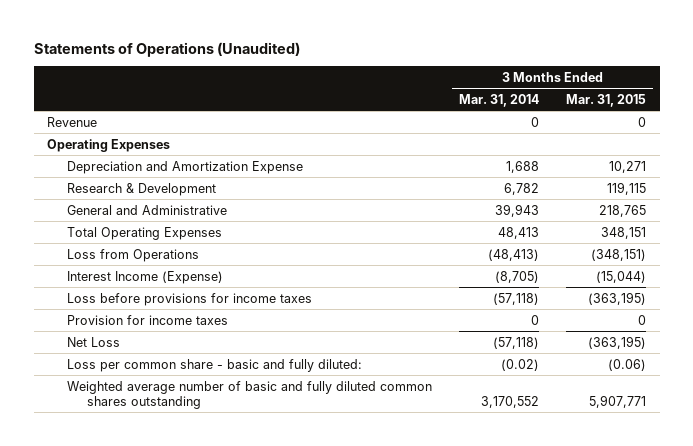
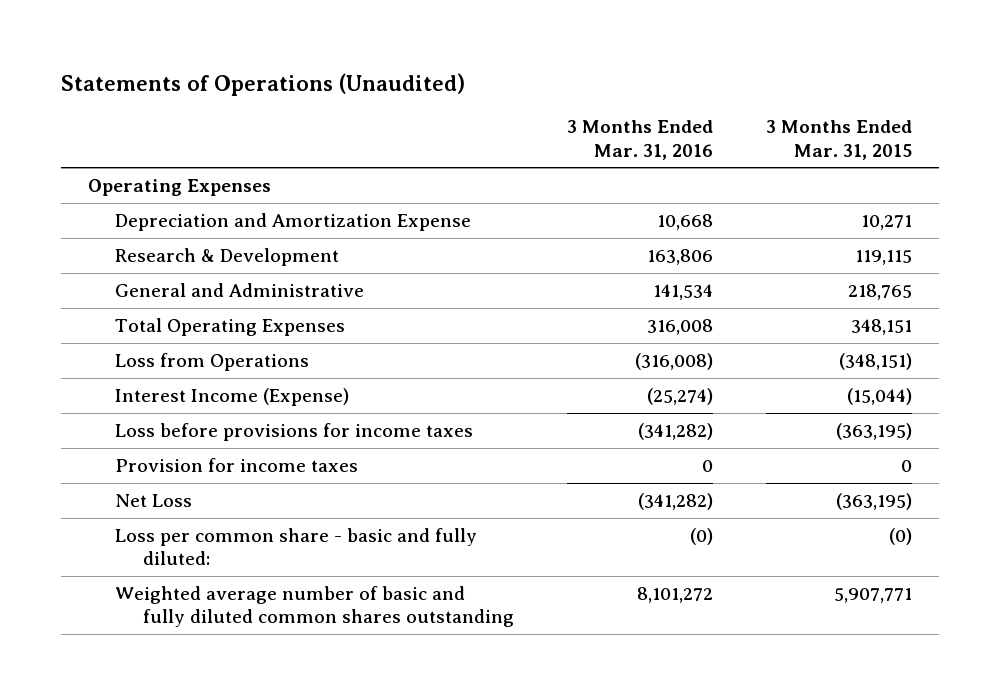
[459,94,540,108] Mar. 31, 2014 -> none
none -> [567,120,714,160] 3 Months Ended Mar. 31, 2016
[47,116,98,127] Revenue -> none
[608,358,647,371] (0.06) -> [889,527,913,545] (0)

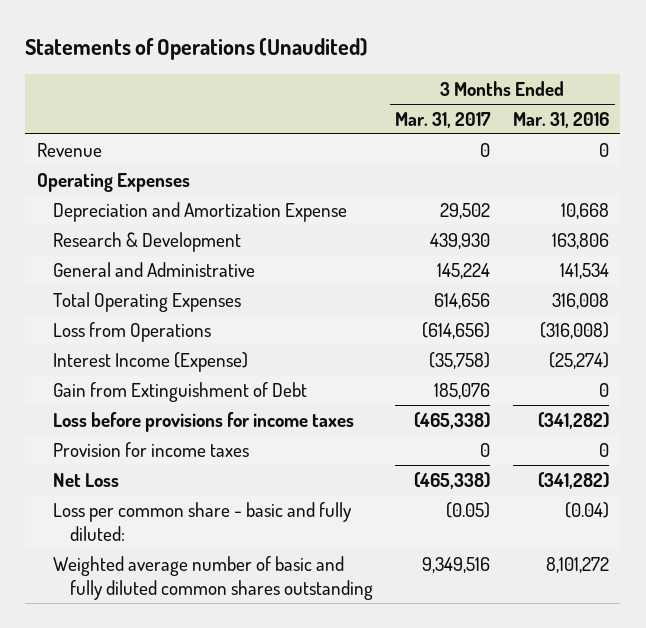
[766,120,913,160] 3 Months Ended Mar. 31, 2015 -> none
none -> [395,111,492,128] Mar. 31, 2017
none -> [36,142,102,157] Revenue
none -> [53,381,308,402] Gain from Extinguishment of Debt
[690,527,714,545] (0) -> [565,501,610,518] (0.04)

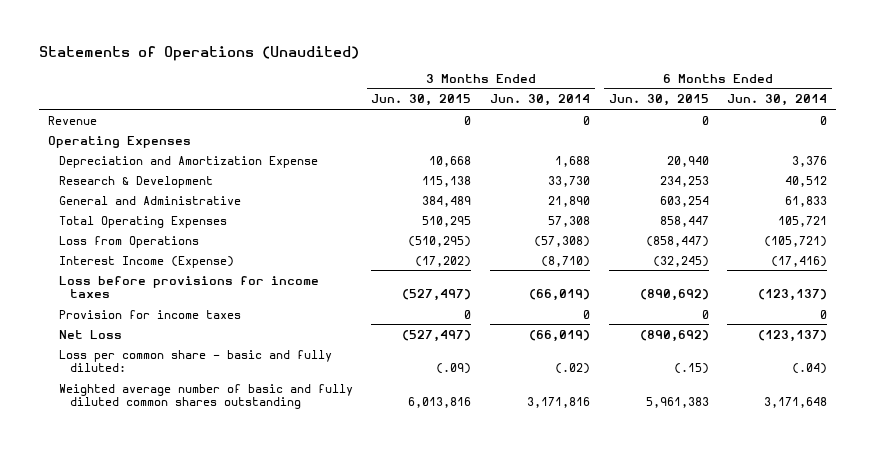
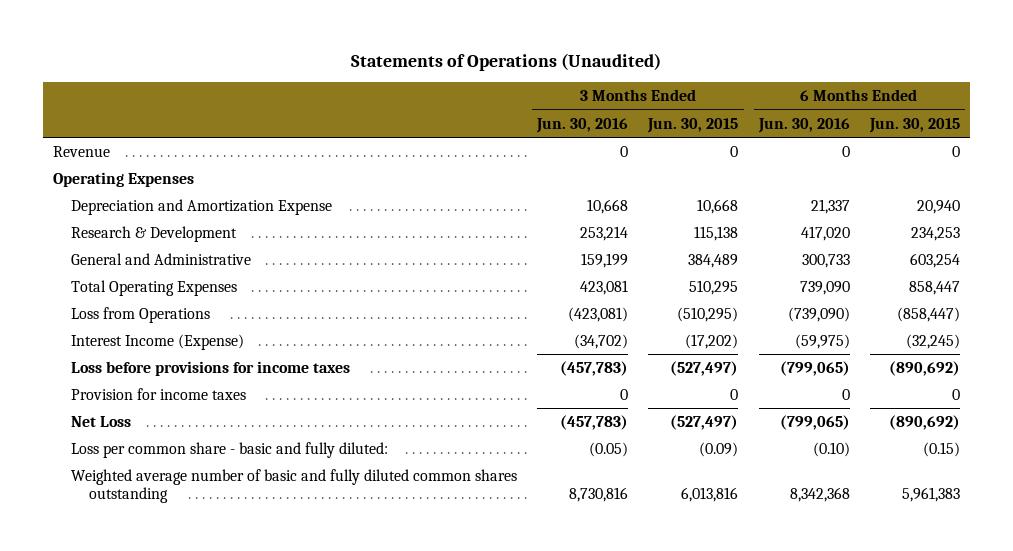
[490,94,591,107] Jun. 30, 2014 -> none
[727,94,828,107] Jun. 30, 2014 -> none
none -> [536,117,629,133] Jun. 30, 2016
none -> [757,117,850,133] Jun. 30, 2016
[436,363,472,375] (.09) -> [699,441,739,457] (0.09)
[673,363,709,375] (.15) -> [922,441,960,457] (0.15)

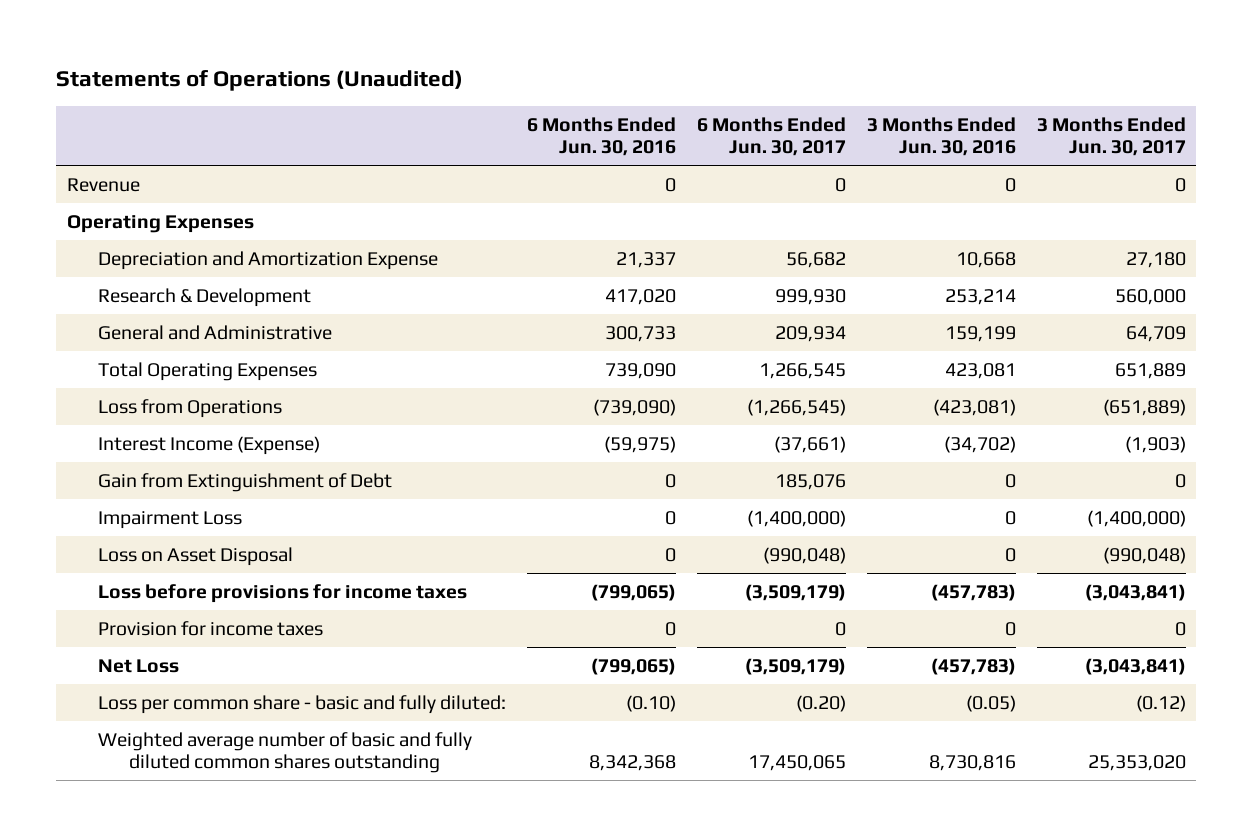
[647,117,739,133] Jun. 30, 2015 -> none
[868,117,960,133] Jun. 30, 2015 -> none
none -> [696,116,846,157] 6 Months Ended Jun. 30, 2017
none -> [1036,116,1186,157] 3 Months Ended Jun. 30, 2017
none -> [97,472,392,492] Gain from Extinguishment of Debt
none -> [97,510,242,529] Impairment Loss
none -> [97,546,293,566] Loss on Asset Disposal

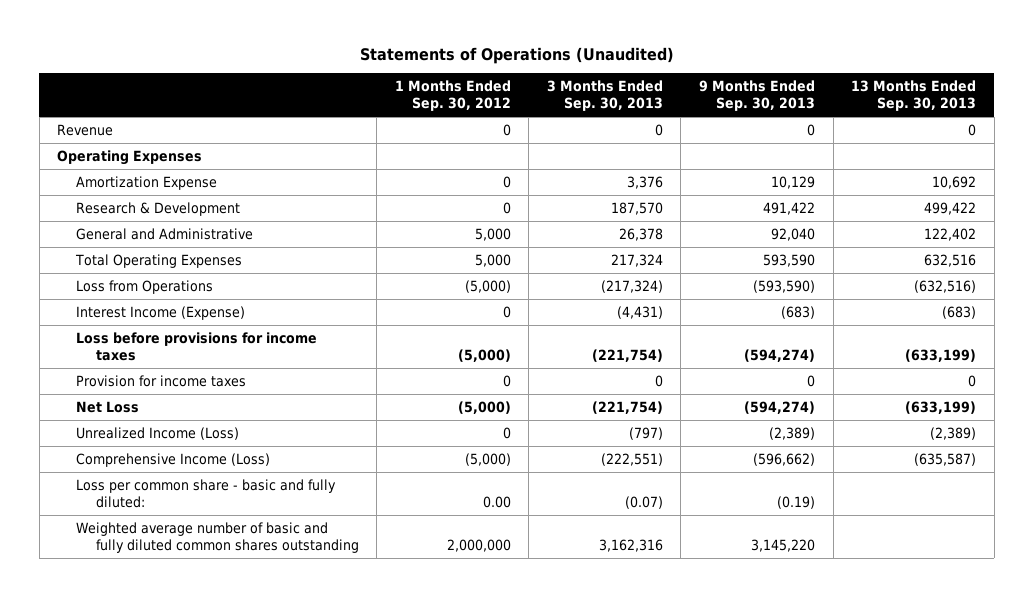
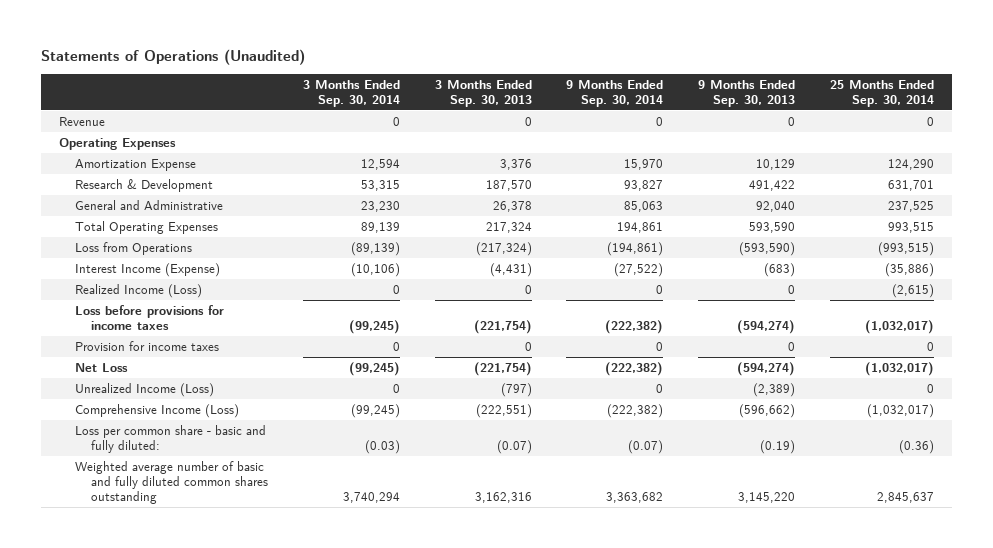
[394,80,511,112] 1 Months Ended Sep. 30, 2012 -> none
[851,80,977,112] 13 Months Ended Sep. 30, 2013 -> none
none -> [302,79,400,107] 3 Months Ended Sep. 30, 2014
none -> [566,79,664,107] 9 Months Ended Sep. 30, 2014
none -> [830,79,935,107] 25 Months Ended Sep. 30, 2014
none -> [74,283,202,298] Realized Income (Loss)

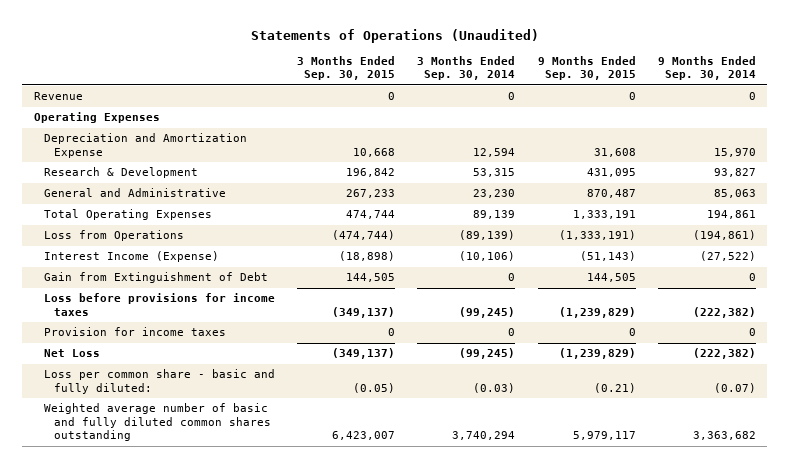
[434,79,532,107] 3 Months Ended Sep. 30, 2013 -> none
[698,79,796,107] 9 Months Ended Sep. 30, 2013 -> none
[830,79,935,107] 25 Months Ended Sep. 30, 2014 -> none
none -> [297,55,396,81] 3 Months Ended Sep. 30, 2015
none -> [537,55,636,81] 9 Months Ended Sep. 30, 2015
[74,158,196,171] Amortization Expense -> [43,133,247,158] Depreciation and Amortization Expense
[74,283,202,298] Realized Income (Loss) -> none
none -> [43,272,268,284] Gain from Extinguishment of Debt
[74,382,214,397] Unrealized Income (Loss) -> none
[74,403,239,418] Comprehensive Income (Loss) -> none

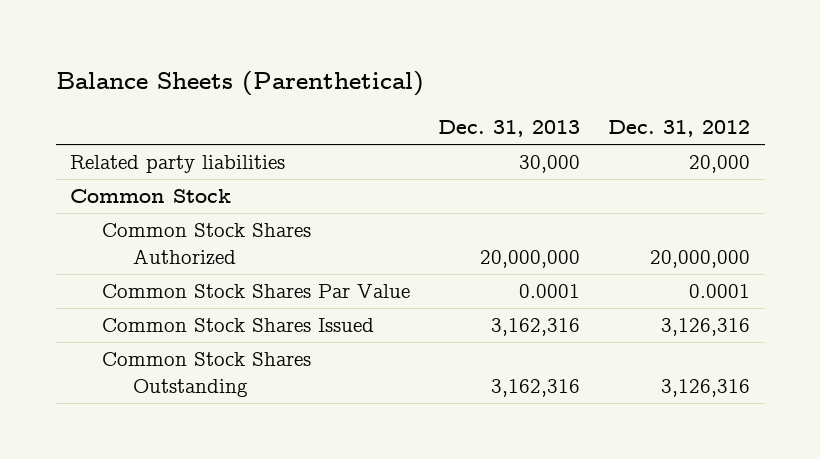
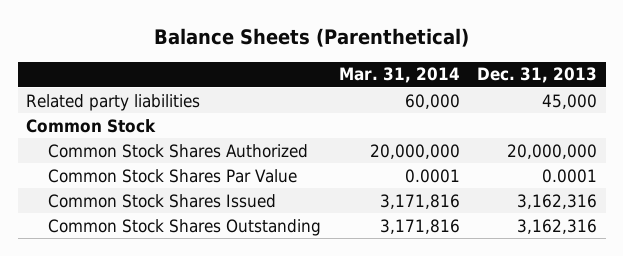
[608,120,751,138] Dec. 31, 2012 -> none
none -> [338,67,460,84] Mar. 31, 2014
[518,155,580,174] 30,000 -> [542,93,598,109] 45,000

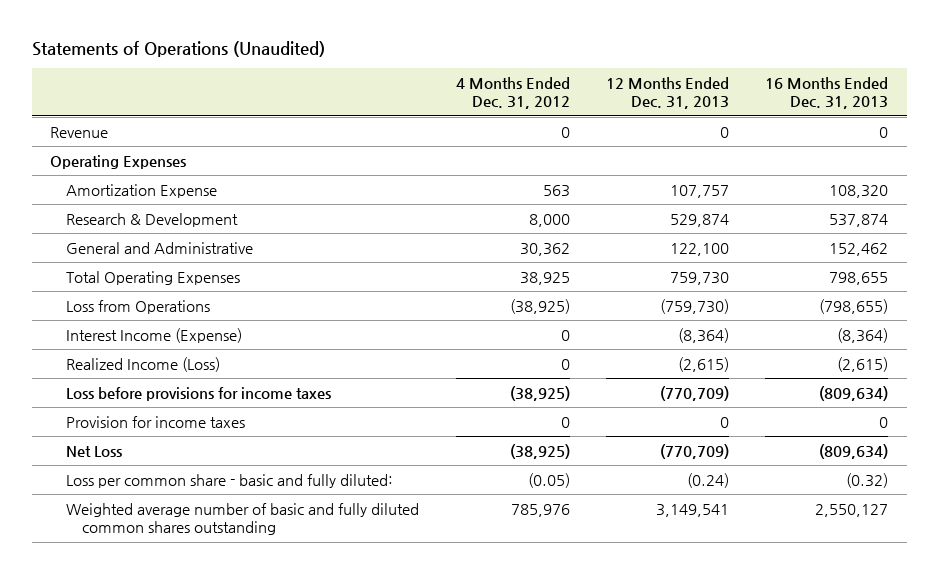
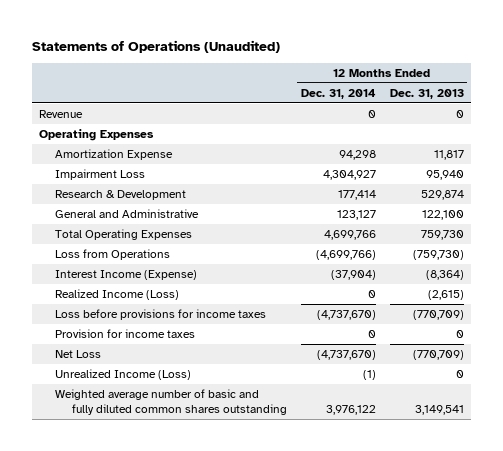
[455,76,570,110] 4 Months Ended Dec. 31, 2012 -> none
[765,76,889,110] 16 Months Ended Dec. 31, 2013 -> none
none -> [300,88,376,99] Dec. 31, 2014
[670,184,730,198] 107,757 -> [433,150,464,161] 11,817
none -> [55,169,146,181] Impairment Loss
[66,473,394,488] Loss per common share - basic and fully diluted: -> none
none -> [55,369,192,381] Unrealized Income (Loss)

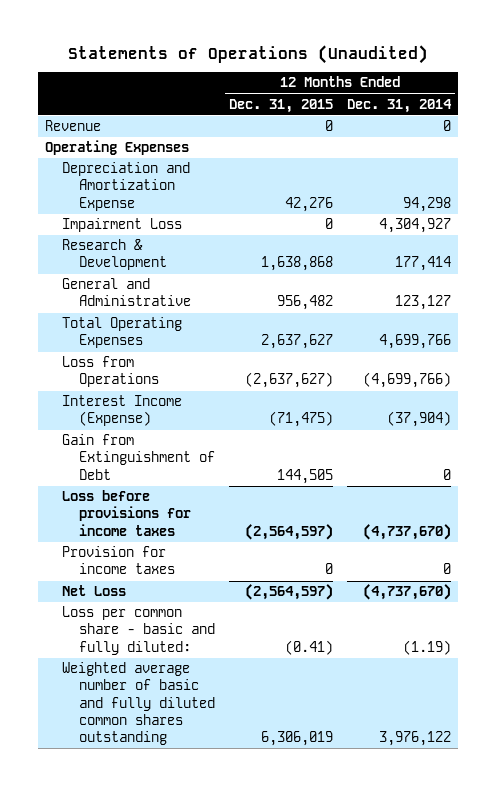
[389,88,464,99] Dec. 31, 2013 -> none
none -> [229,98,334,113] Dec. 31, 2015
[55,149,174,161] Amortization Expense -> [62,162,191,211] Depreciation and Amortization Expense
[55,289,180,301] Realized Income (Loss) -> none
none -> [62,434,215,480] Gain from Extinguishment of Debt
[55,369,192,381] Unrealized Income (Loss) -> none
none -> [62,606,215,655] Loss per common share - basic and fully diluted:

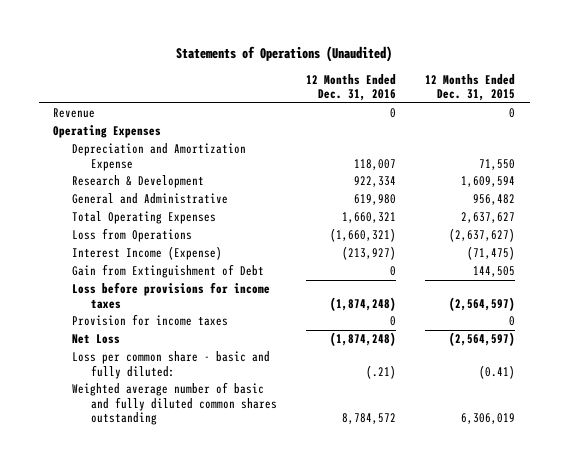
[347,98,453,113] Dec. 31, 2014 -> none
none -> [306,73,397,102] 12 Months Ended Dec. 31, 2016
[62,218,183,233] Impairment Loss -> none
[285,196,334,212] 42,276 -> [479,158,516,170] 71,550
[261,256,334,272] 1,638,868 -> [461,176,516,188] 1,609,594

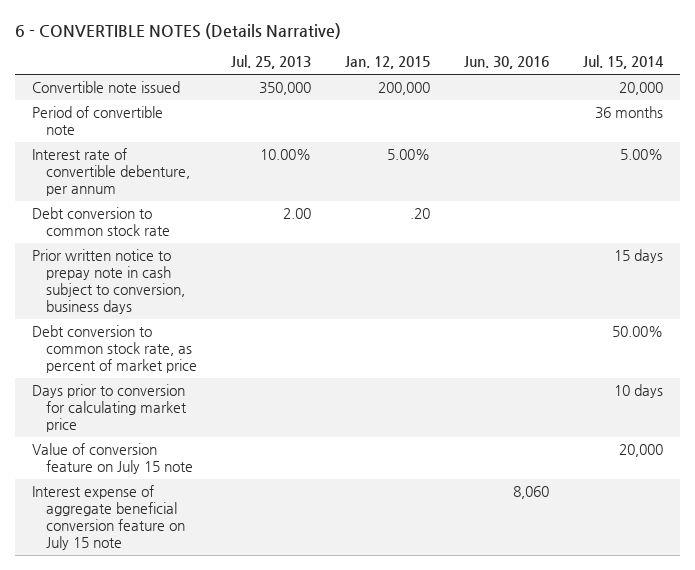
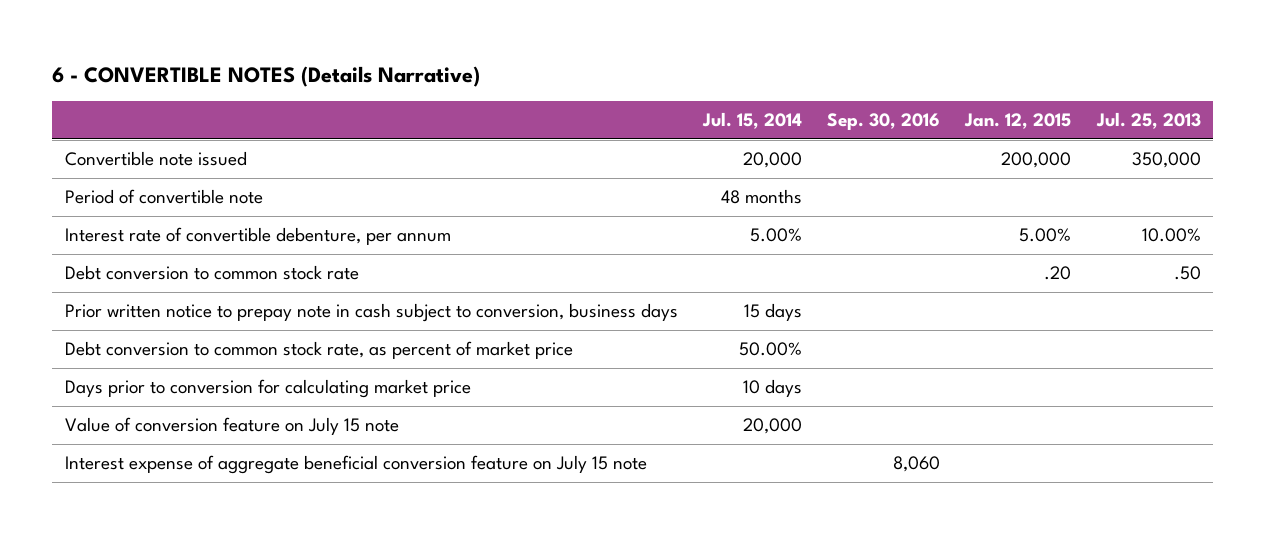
[464,56,550,70] Jun. 30, 2016 -> none
none -> [827,112,941,130] Sep. 30, 2016
[595,106,664,120] 36 months -> [720,189,802,205] 48 months
[283,208,312,220] 2.00 -> [1173,266,1201,281] .50

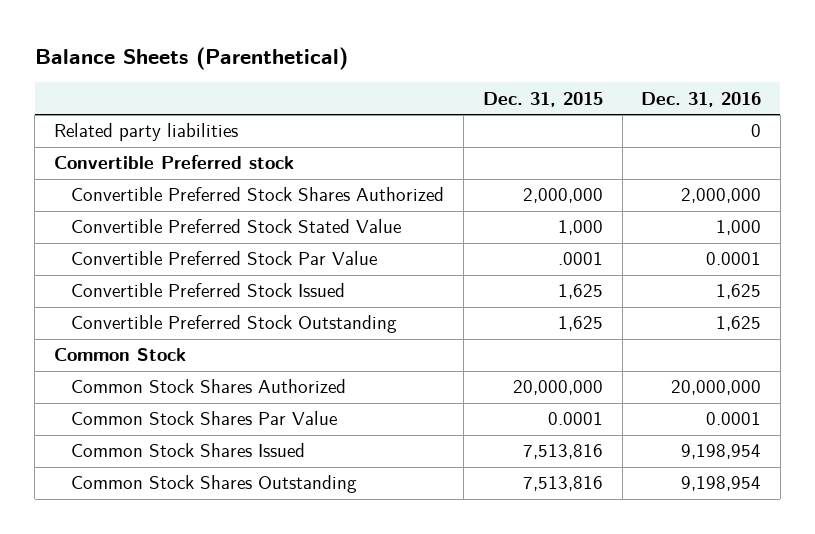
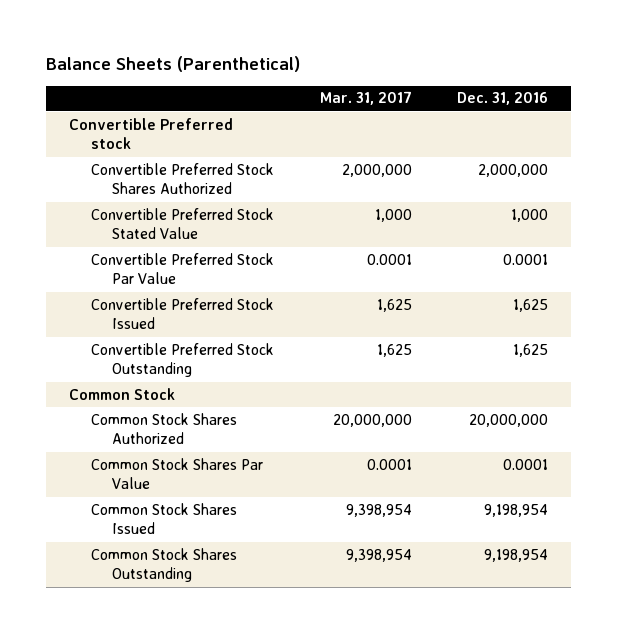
[482,91,603,107] Dec. 31, 2015 -> none
none -> [319,91,412,106] Mar. 31, 2017
[54,123,239,142] Related party liabilities -> none

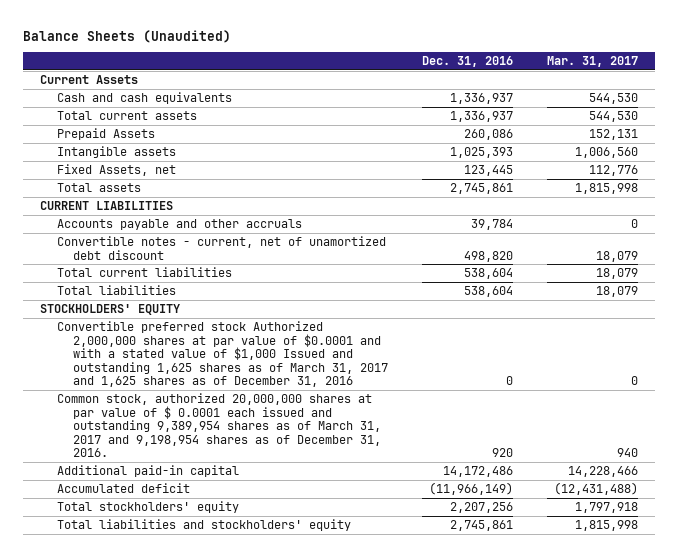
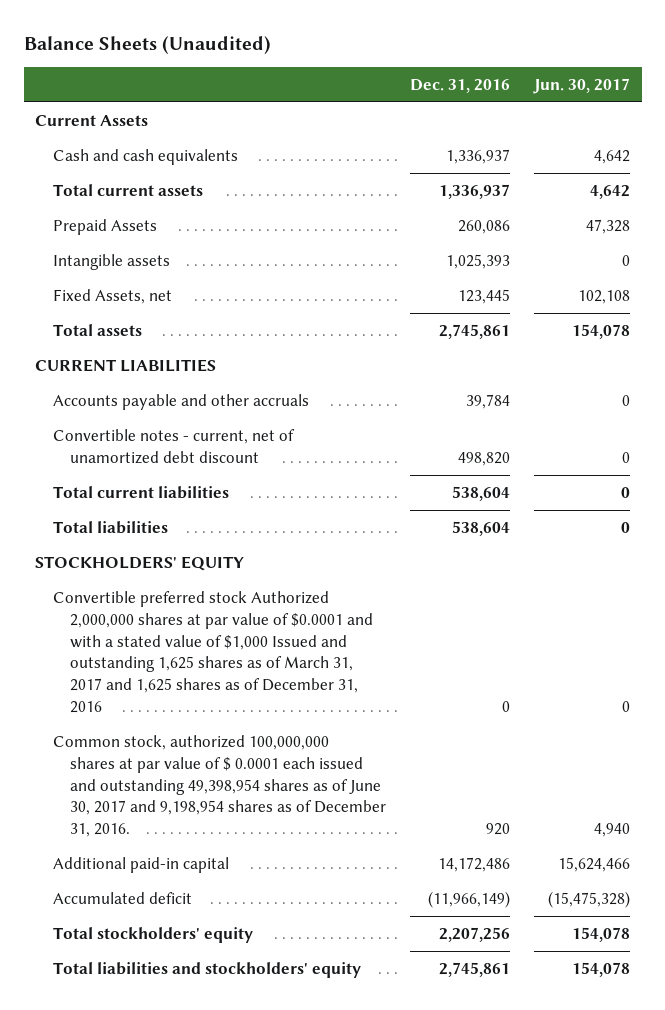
[546,56,638,68] Mar. 31, 2017 -> none
none -> [532,77,630,94] Jun. 30, 2017
[56,392,382,458] Common stock, authorized 20,000,000 shares at par value of $ 0.0001 each issued and outstanding 9,389,954 shares as of March 31, 2017 and 9,198,954 shares as of December 31, 2016. -> [52,735,387,838] Common stock, authorized 100,000,000 shares at par value of $ 0.0001 each issued and outstanding 49,398,954 shares as of June 30, 2017 and 9,198,954 shares as of December 31, 2016.

